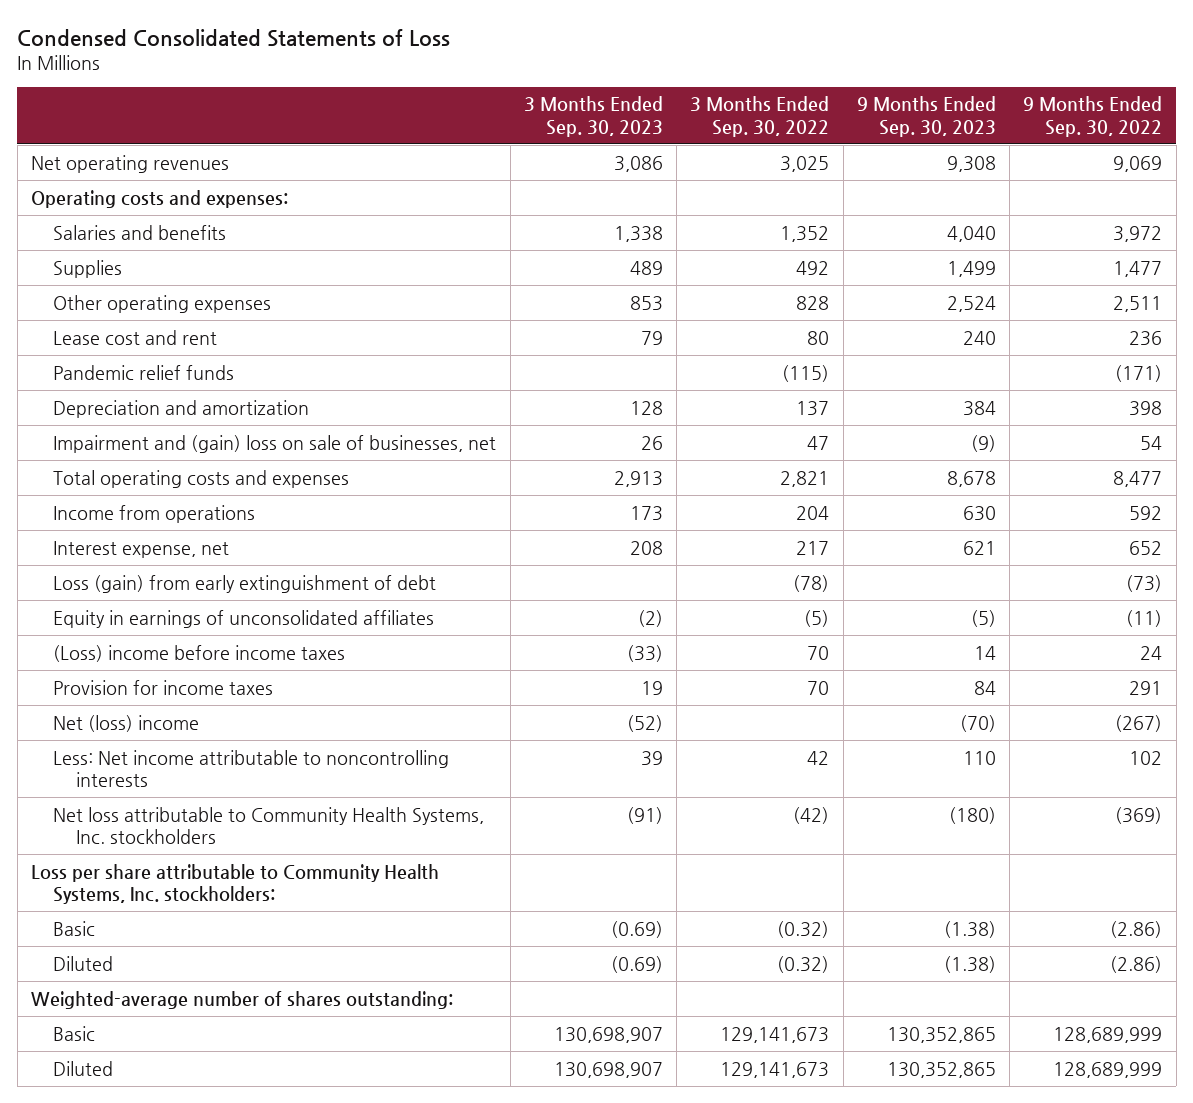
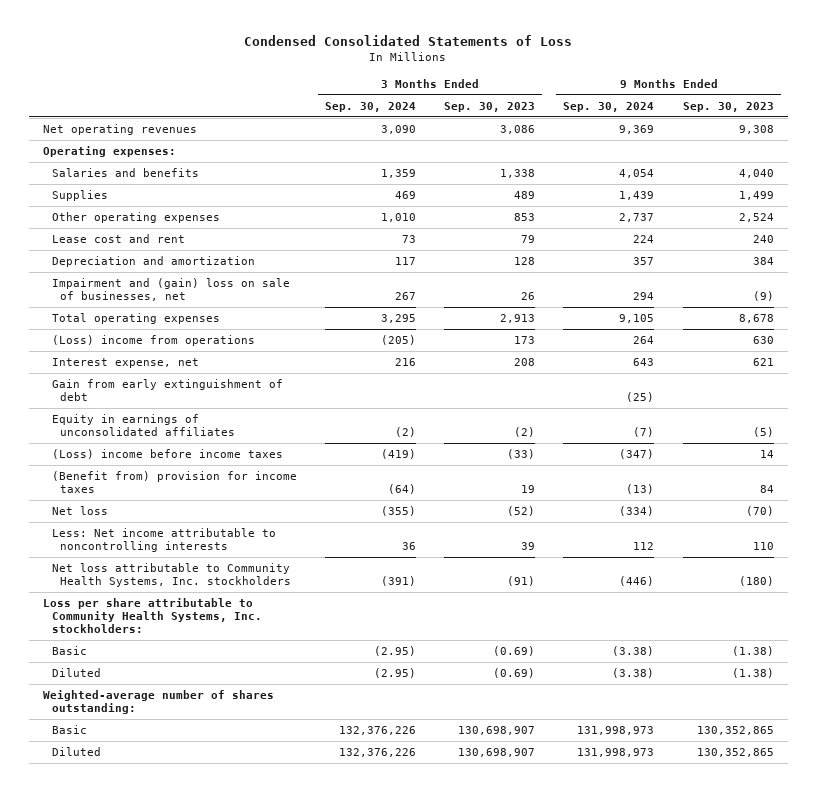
[690,96,830,137] 3 Months Ended Sep. 30, 2022 -> none
[1023,96,1163,137] 9 Months Ended Sep. 30, 2022 -> none
none -> [324,101,416,112] Sep. 30, 2024
none -> [563,101,655,112] Sep. 30, 2024
[30,189,288,208] Operating costs and expenses: -> [42,146,176,158] Operating expenses:
[53,364,235,380] Pandemic relief funds -> none
[53,469,350,488] Total operating costs and expenses -> [51,313,220,325] Total operating expenses
[53,504,256,523] Income from operations -> [51,335,255,347] (Loss) income from operations
[53,574,437,593] Loss (gain) from early extinguishment of debt -> [51,379,283,402] Gain from early extinguishment of debt
[53,679,274,695] Provision for income taxes -> [51,471,297,494] (Benefit from) provision for income taxes
[53,714,200,732] Net (loss) income -> [51,506,108,516] Net loss

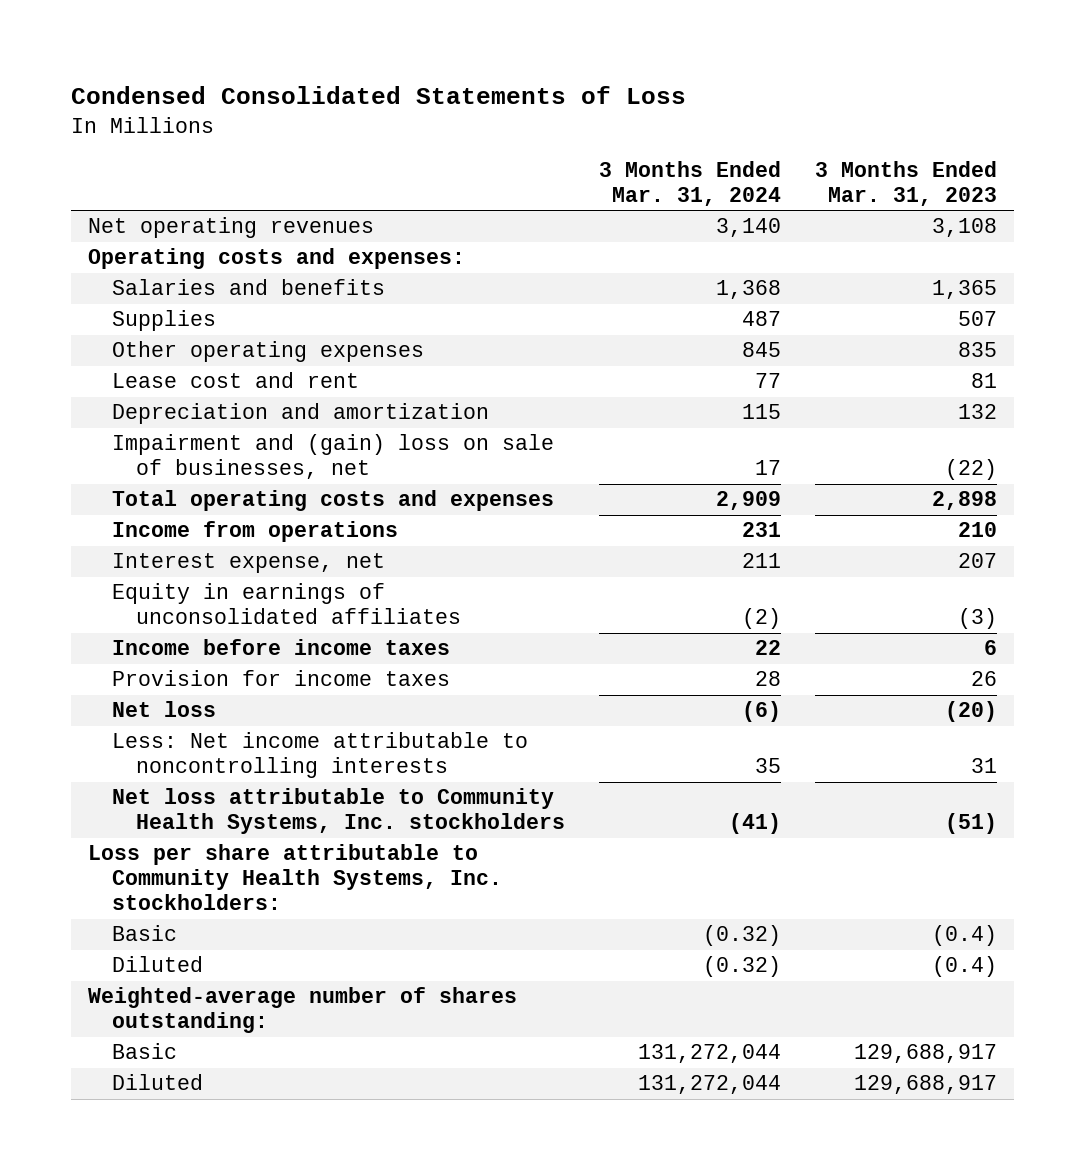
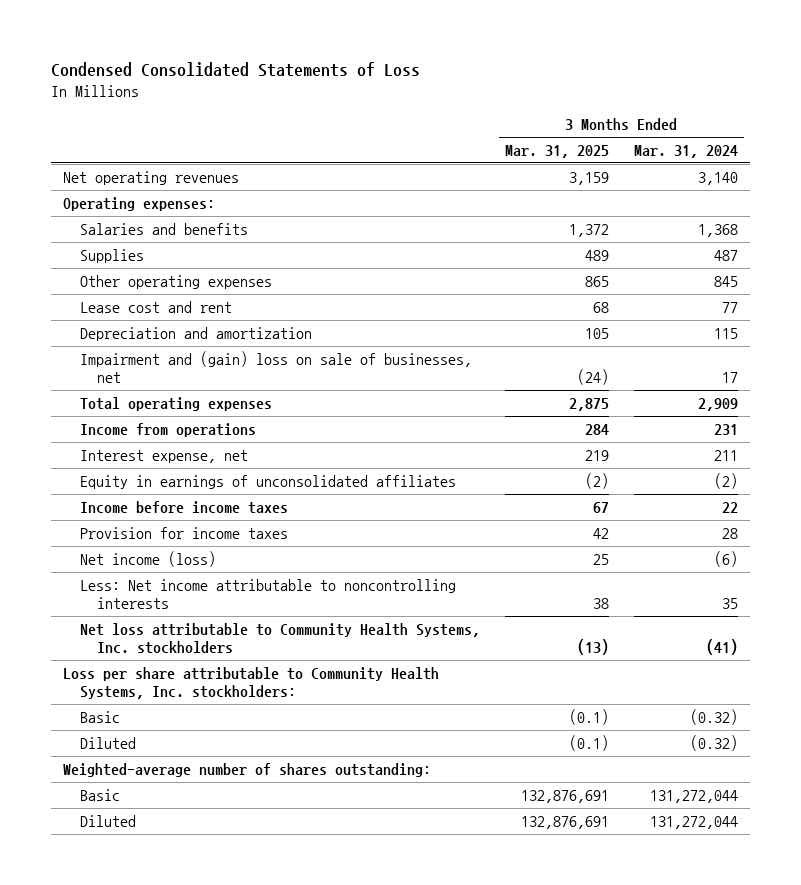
[815,161,998,207] 3 Months Ended Mar. 31, 2023 -> none
none -> [505,144,610,158] Mar. 31, 2025
[87,248,465,270] Operating costs and expenses: -> [62,196,215,211] Operating expenses:
[111,490,554,512] Total operating costs and expenses -> [80,396,273,411] Total operating expenses
[111,701,216,718] Net loss -> [80,550,217,567] Net income (loss)

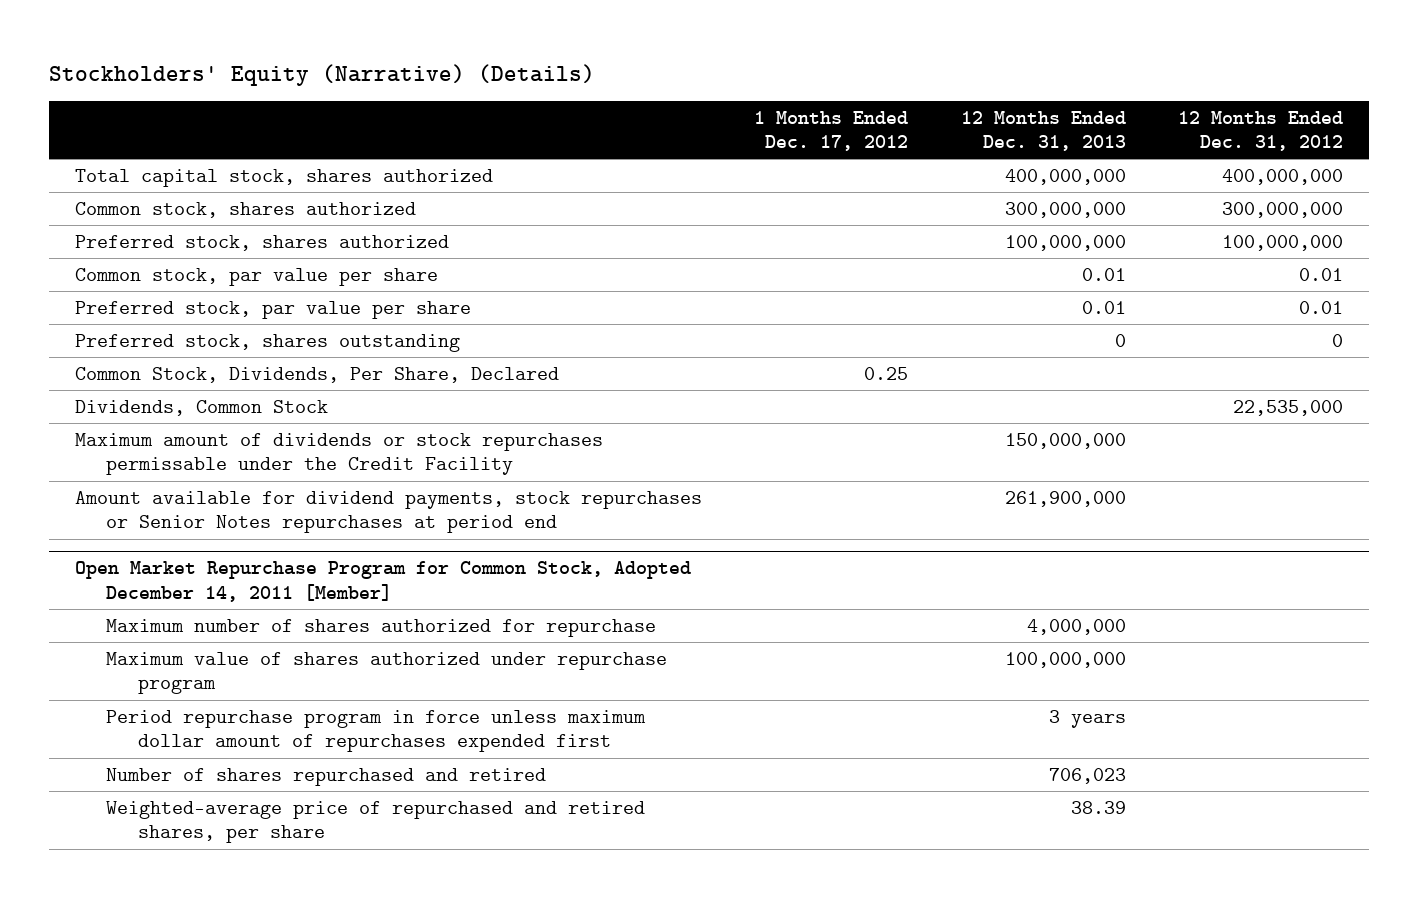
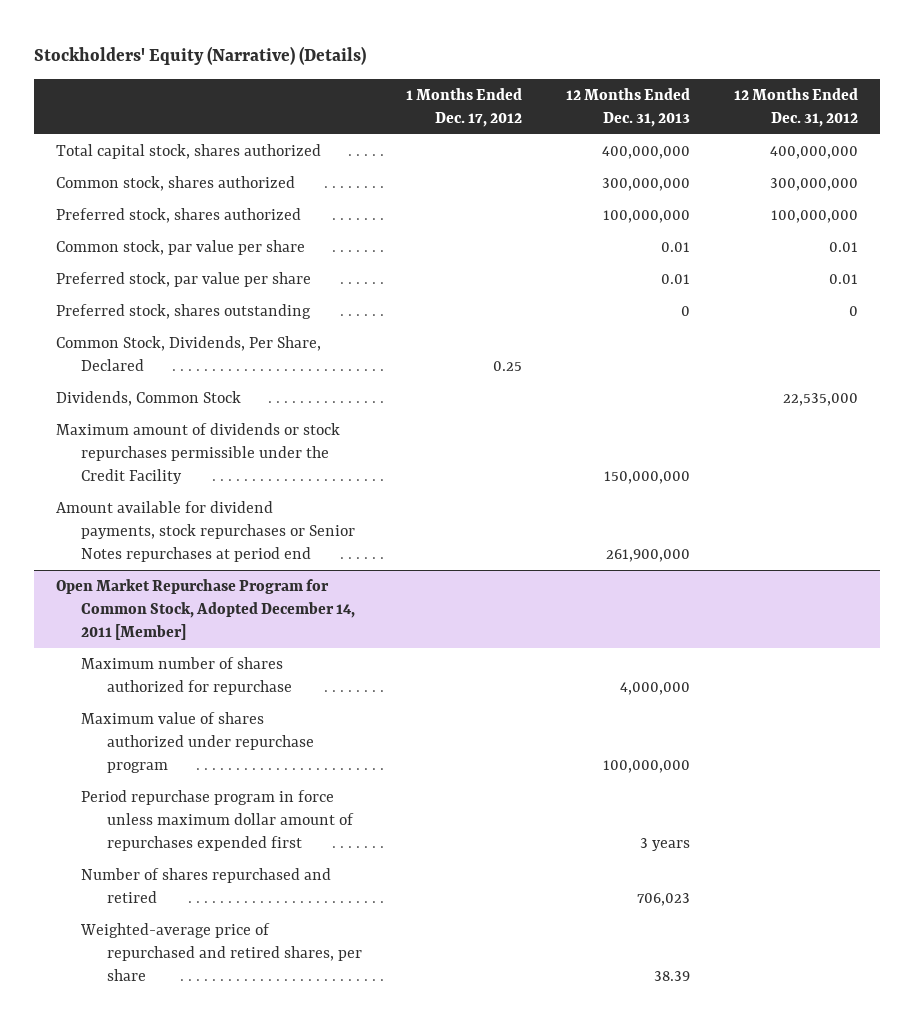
[75,432,604,476] Maximum amount of dividends or stock repurchases permissable under the Credit Facility -> [55,423,340,484] Maximum amount of dividends or stock repurchases permissible under the Credit Facility

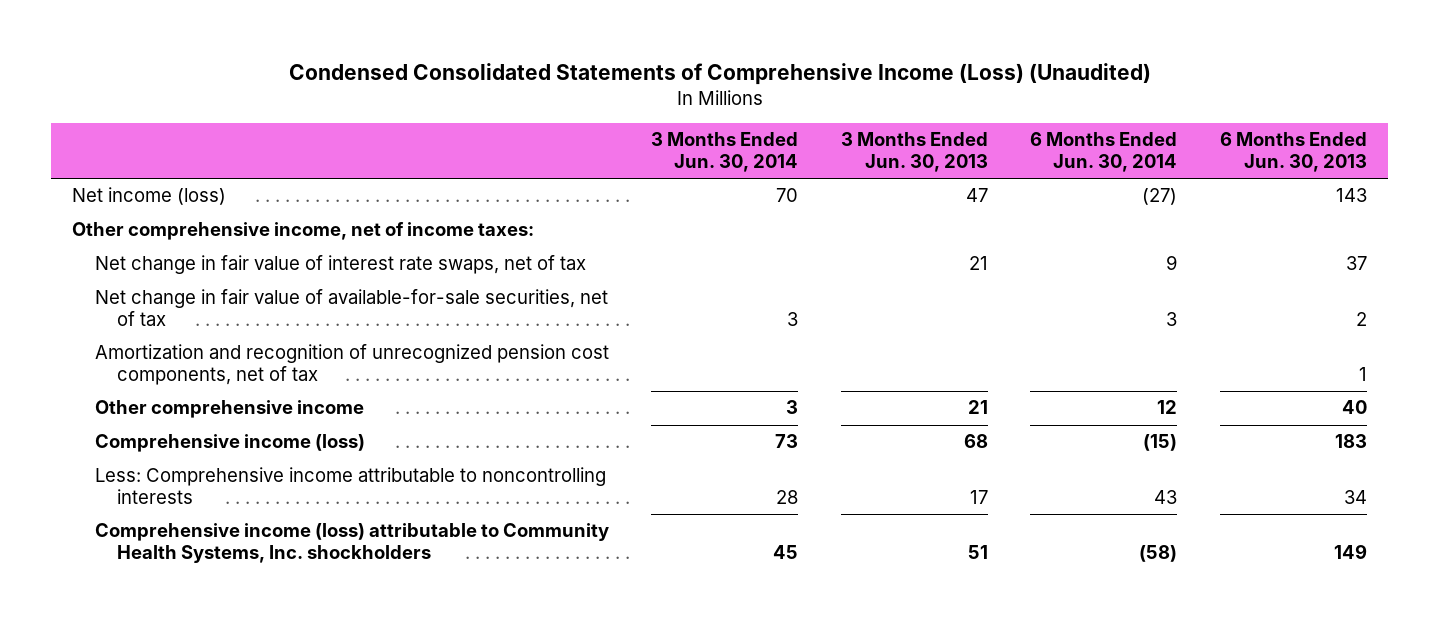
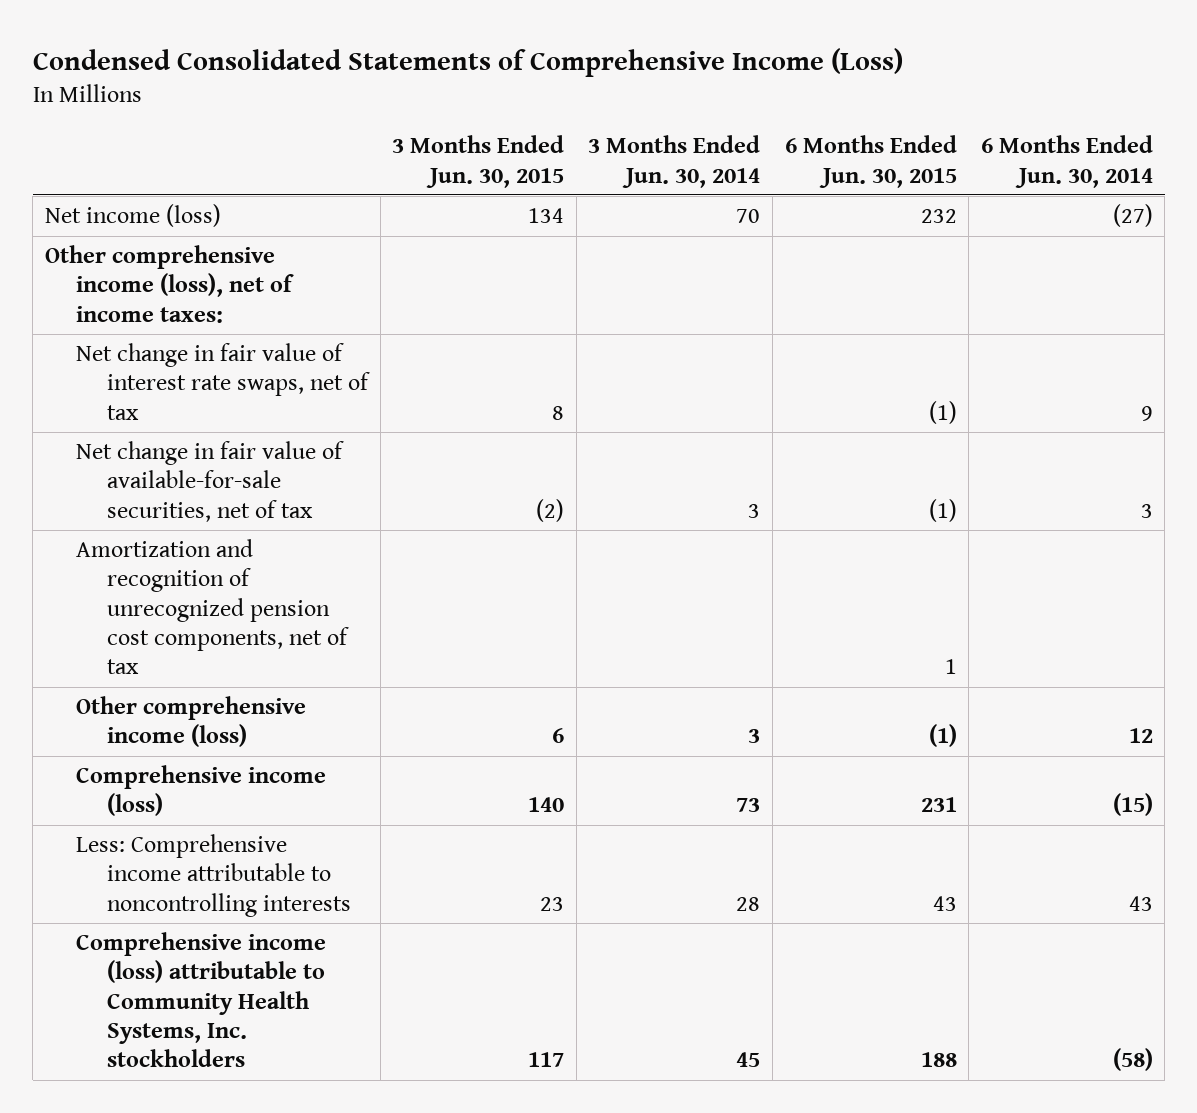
[288,62,1151,85] Condensed Consolidated Statements of Comprehensive Income (Loss) (Unaudited) -> [32,47,903,77] Condensed Consolidated Statements of Comprehensive Income (Loss)
[840,132,988,173] 3 Months Ended Jun. 30, 2013 -> none
[1219,132,1367,173] 6 Months Ended Jun. 30, 2013 -> none
none -> [392,135,565,188] 3 Months Ended Jun. 30, 2015
none -> [784,135,957,188] 6 Months Ended Jun. 30, 2015
[72,222,535,241] Other comprehensive income, net of income taxes: -> [44,245,294,323] Other comprehensive income (loss), net of income taxes:
[94,400,364,419] Other comprehensive income -> [75,696,306,748] Other comprehensive income (loss)
[94,523,609,564] Comprehensive income (loss) attributable to Community Health Systems, Inc. shockholders -> [75,932,326,1068] Comprehensive income (loss) attributable to Community Health Systems, Inc. stockholders

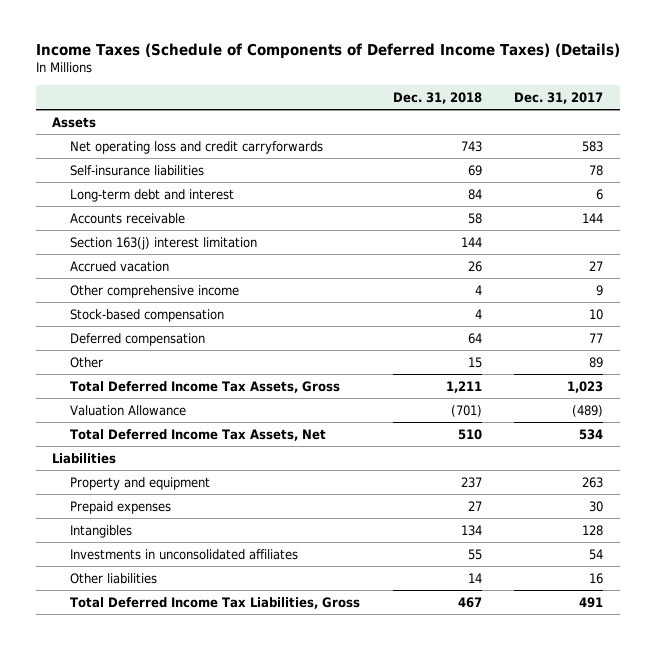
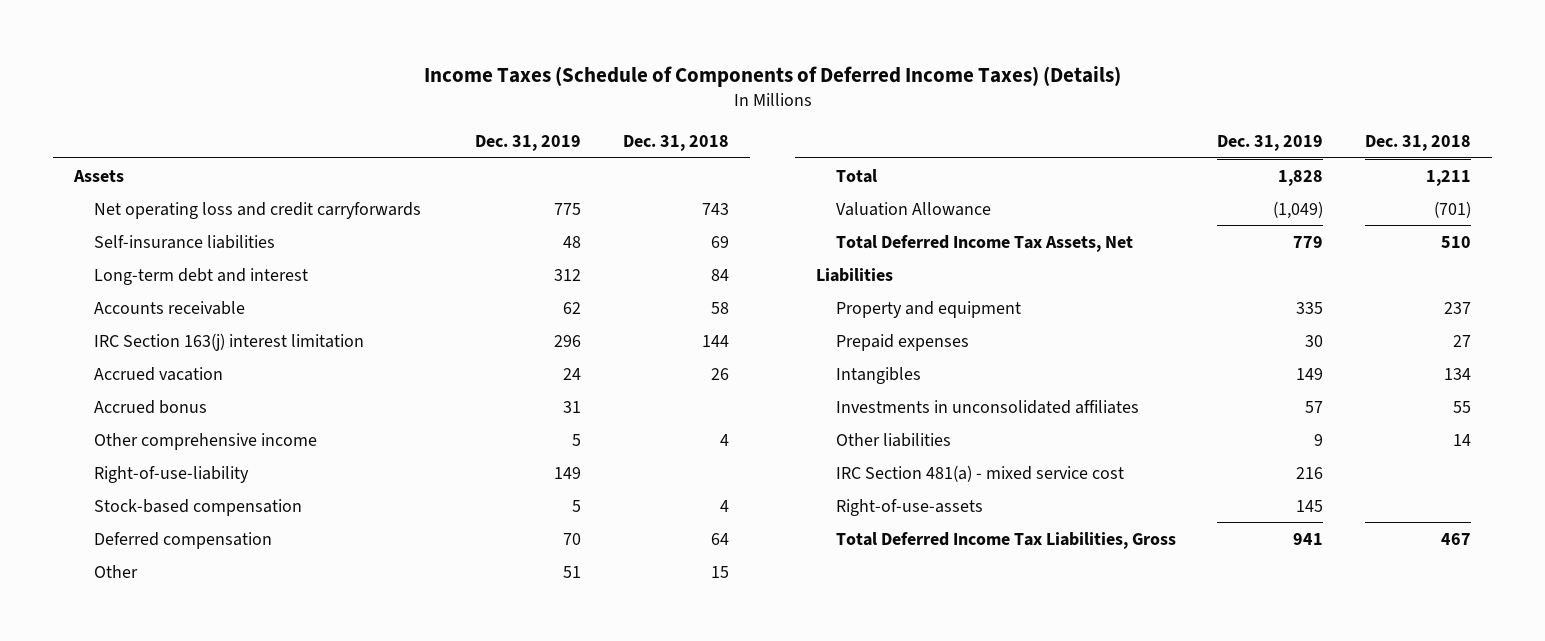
[514,91,604,104] Dec. 31, 2017 -> none
none -> [475,135,582,152] Dec. 31, 2019
[70,236,258,250] Section 163(j) interest limitation -> [93,332,364,351] IRC Section 163(j) interest limitation
none -> [93,399,207,414] Accrued bonus
none -> [93,465,249,483] Right-of-use-liability
[70,380,341,393] Total Deferred Income Tax Assets, Gross -> [835,168,877,183] Total
none -> [835,464,1124,482] IRC Section 481(a) - mixed service cost
none -> [835,498,983,516] Right-of-use-assets

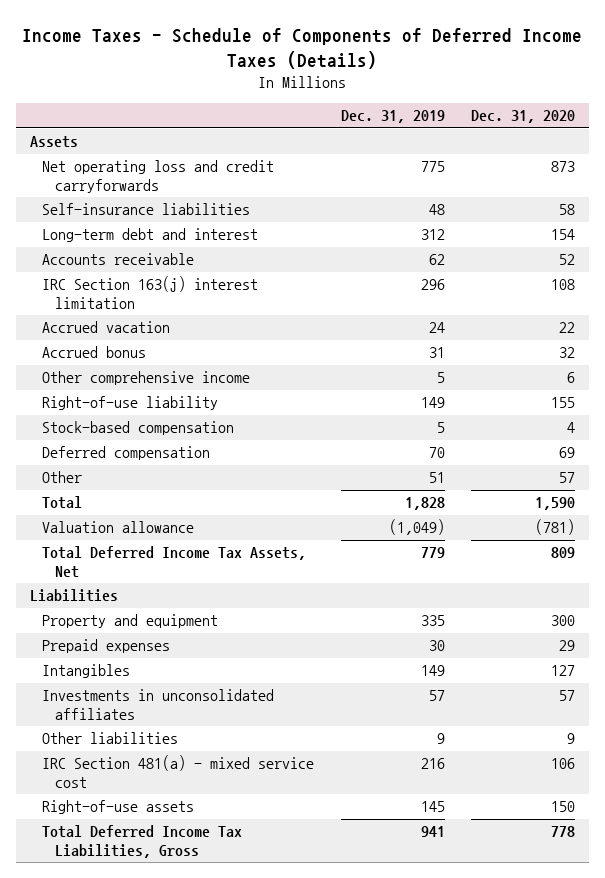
[423,65,1121,87] Income Taxes (Schedule of Components of Deferred Income Taxes) (Details) -> [22,27,583,69] Income Taxes - Schedule of Components of Deferred Income Taxes (Details)
[623,135,730,152] Dec. 31, 2018 -> none
none -> [471,110,576,124] Dec. 31, 2020
[93,465,249,483] Right-of-use-liability -> [42,396,219,411] Right-of-use liability
[835,201,991,216] Valuation Allowance -> [42,521,195,534] Valuation allowance
[835,498,983,516] Right-of-use-assets -> [42,800,195,815] Right-of-use assets

